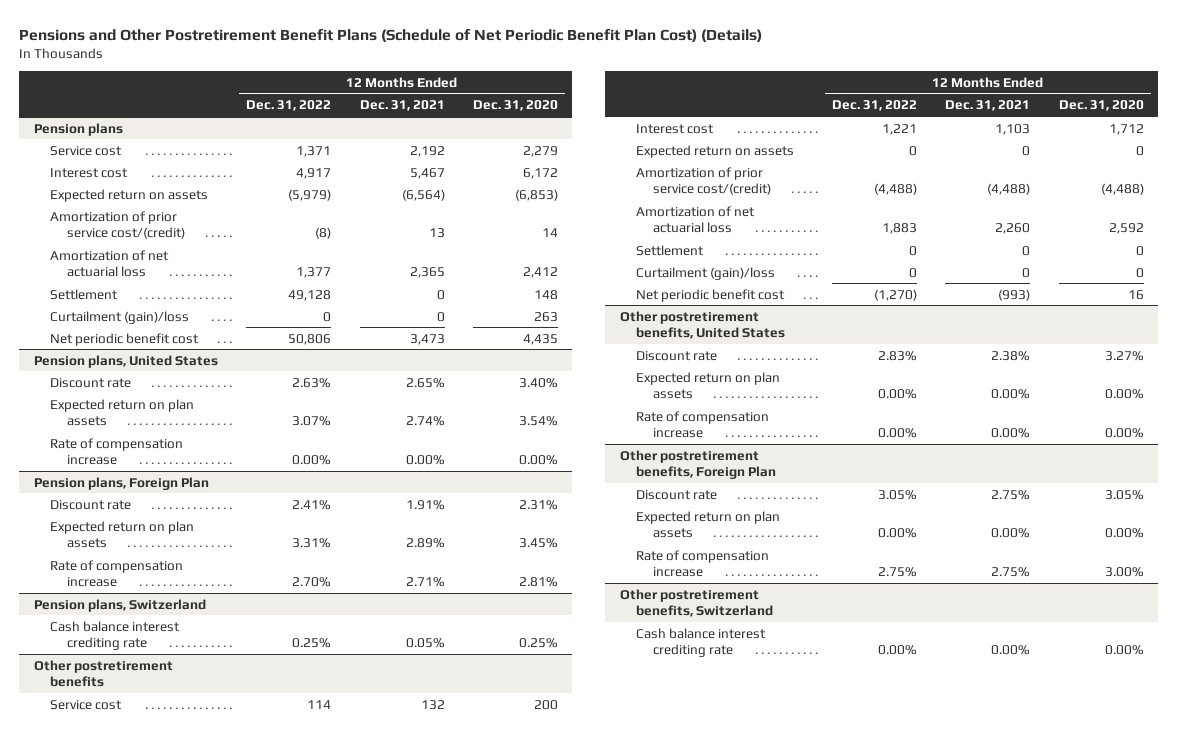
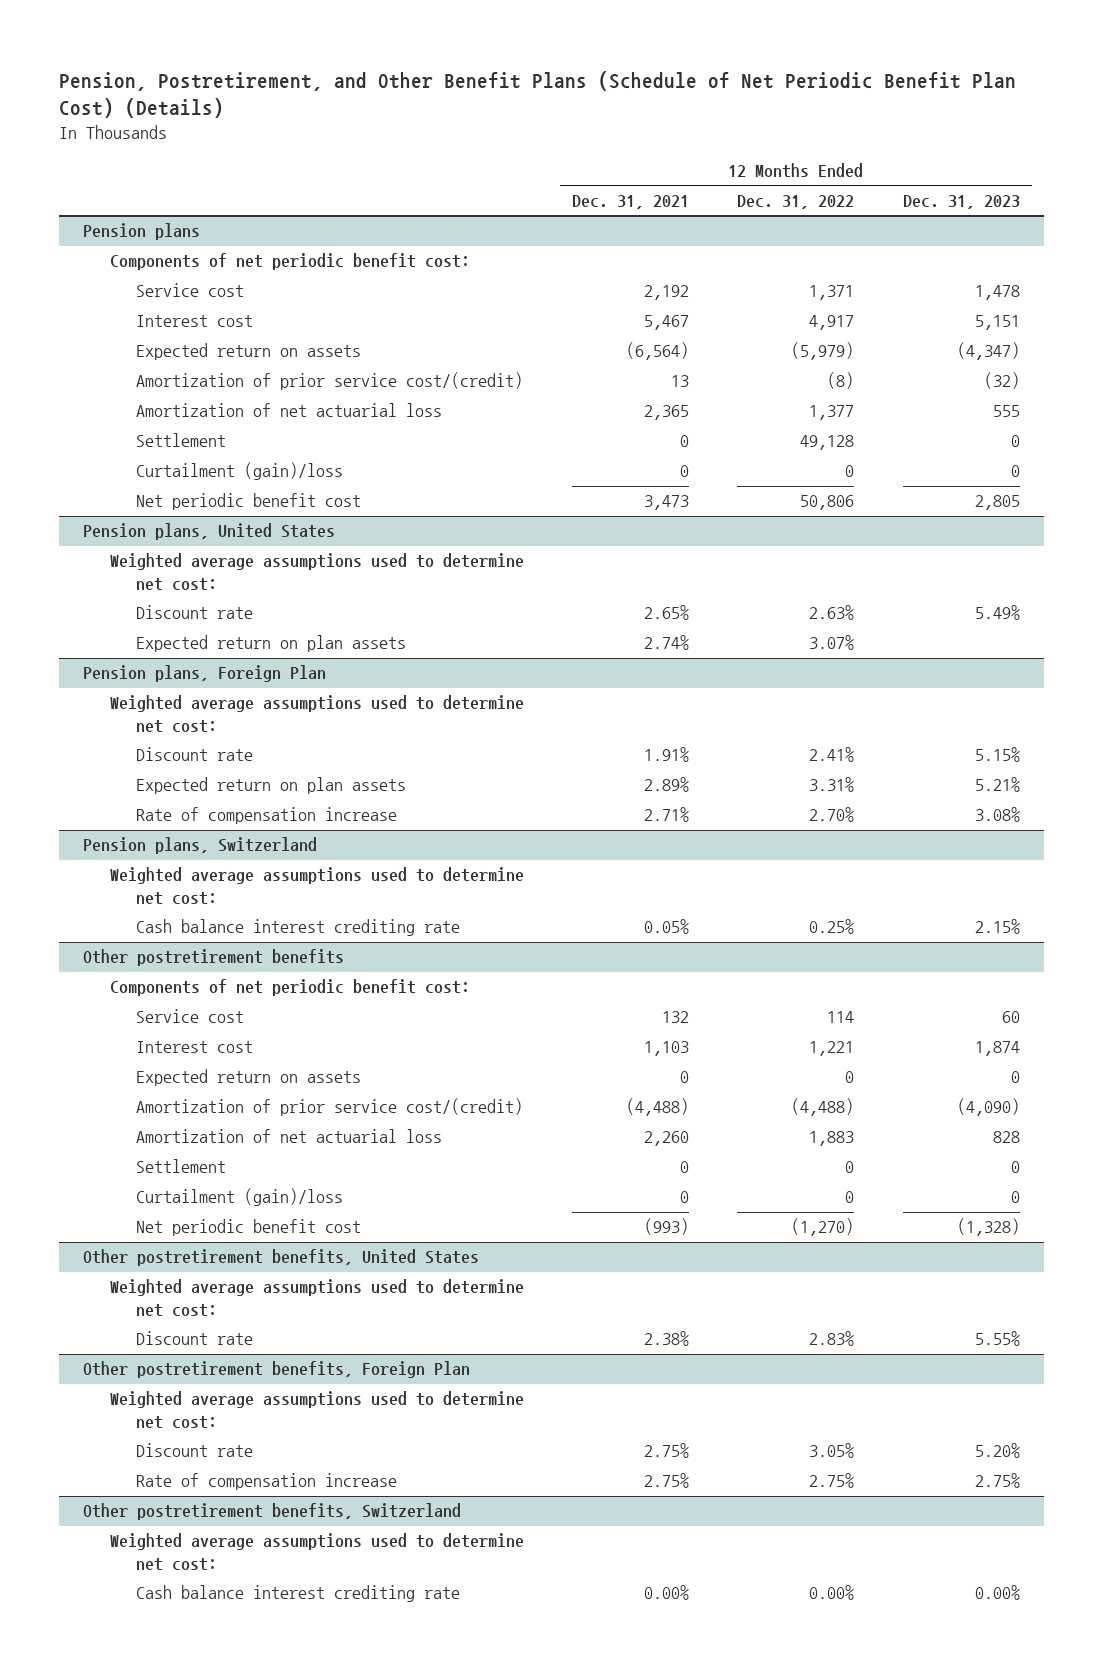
[19,29,763,43] Pensions and Other Postretirement Benefit Plans (Schedule of Net Periodic Benefit Plan Cost) (Details) -> [59,70,1017,119] Pension, Postretirement, and Other Benefit Plans (Schedule of Net Periodic Benefit Plan Cost) (Details)
[472,100,558,112] Dec. 31, 2020 -> none
none -> [902,194,1020,209] Dec. 31, 2023
none -> [109,253,470,271] Components of net periodic benefit cost:
none -> [109,553,524,592] Weighted average assumptions used to determine net cost:
[50,437,184,466] Rate of compensation increase -> none
none -> [109,695,524,734] Weighted average assumptions used to determine net cost:
none -> [109,867,524,906] Weighted average assumptions used to determine net cost:
none -> [109,979,470,997] Components of net periodic benefit cost:
none -> [109,1279,524,1318] Weighted average assumptions used to determine net cost:
[636,371,781,400] Expected return on plan assets -> none
[636,410,770,439] Rate of compensation increase -> none
none -> [109,1391,524,1430] Weighted average assumptions used to determine net cost:
[636,510,781,539] Expected return on plan assets -> none
none -> [109,1533,524,1572] Weighted average assumptions used to determine net cost:

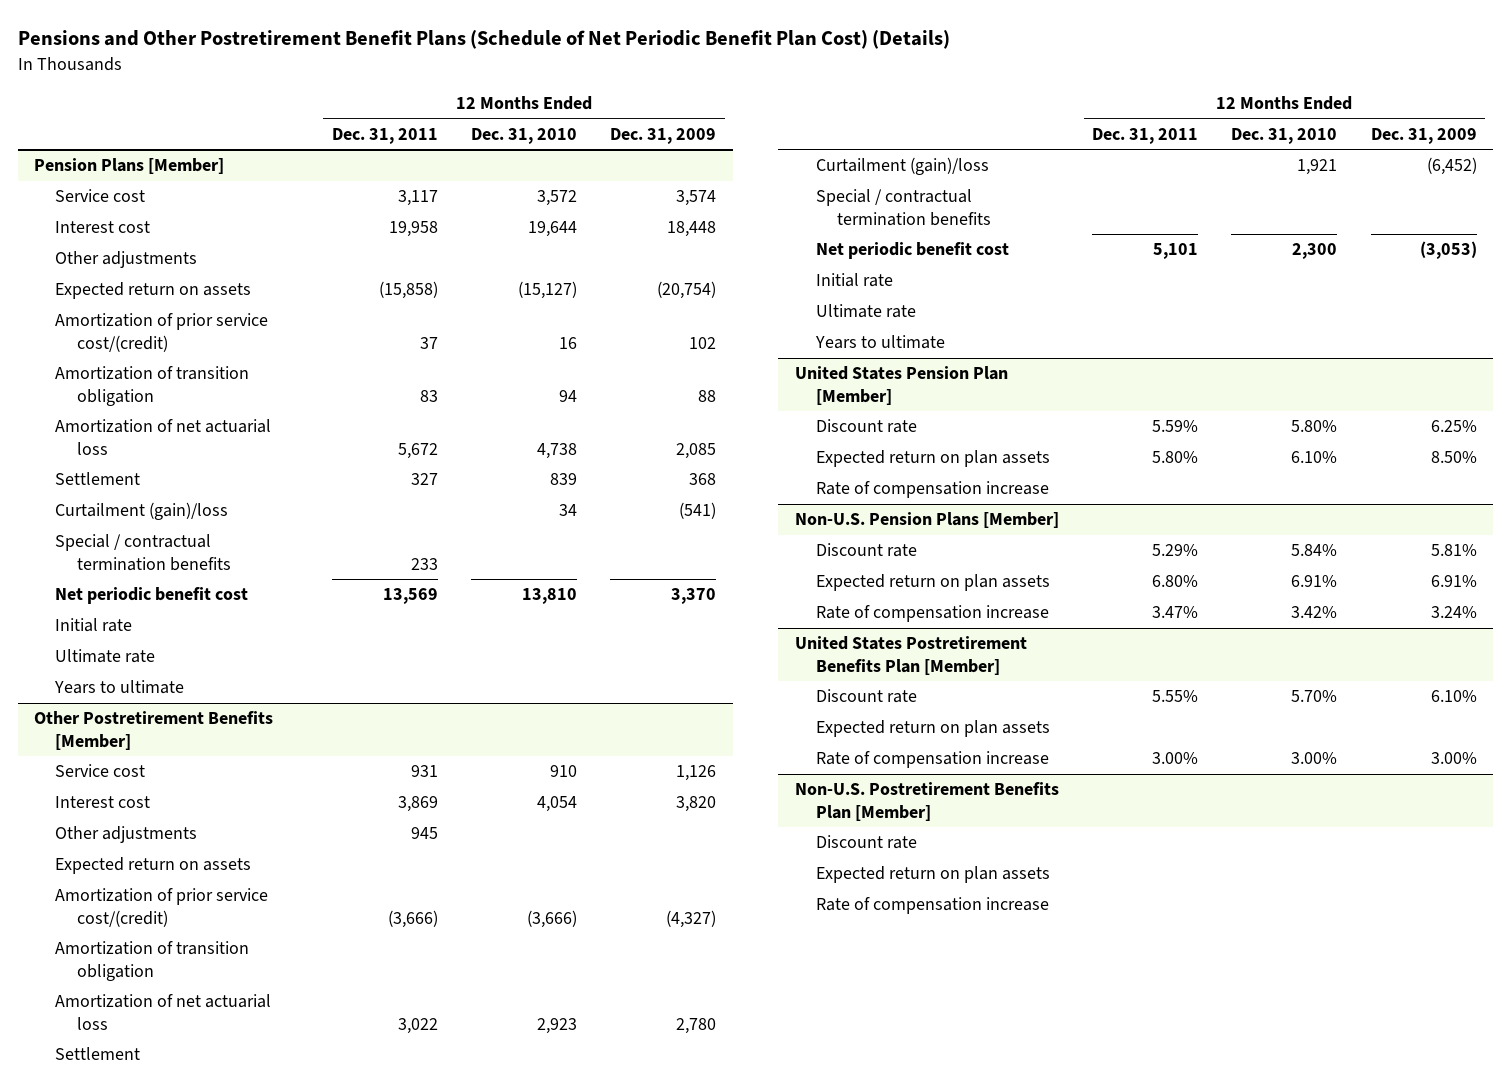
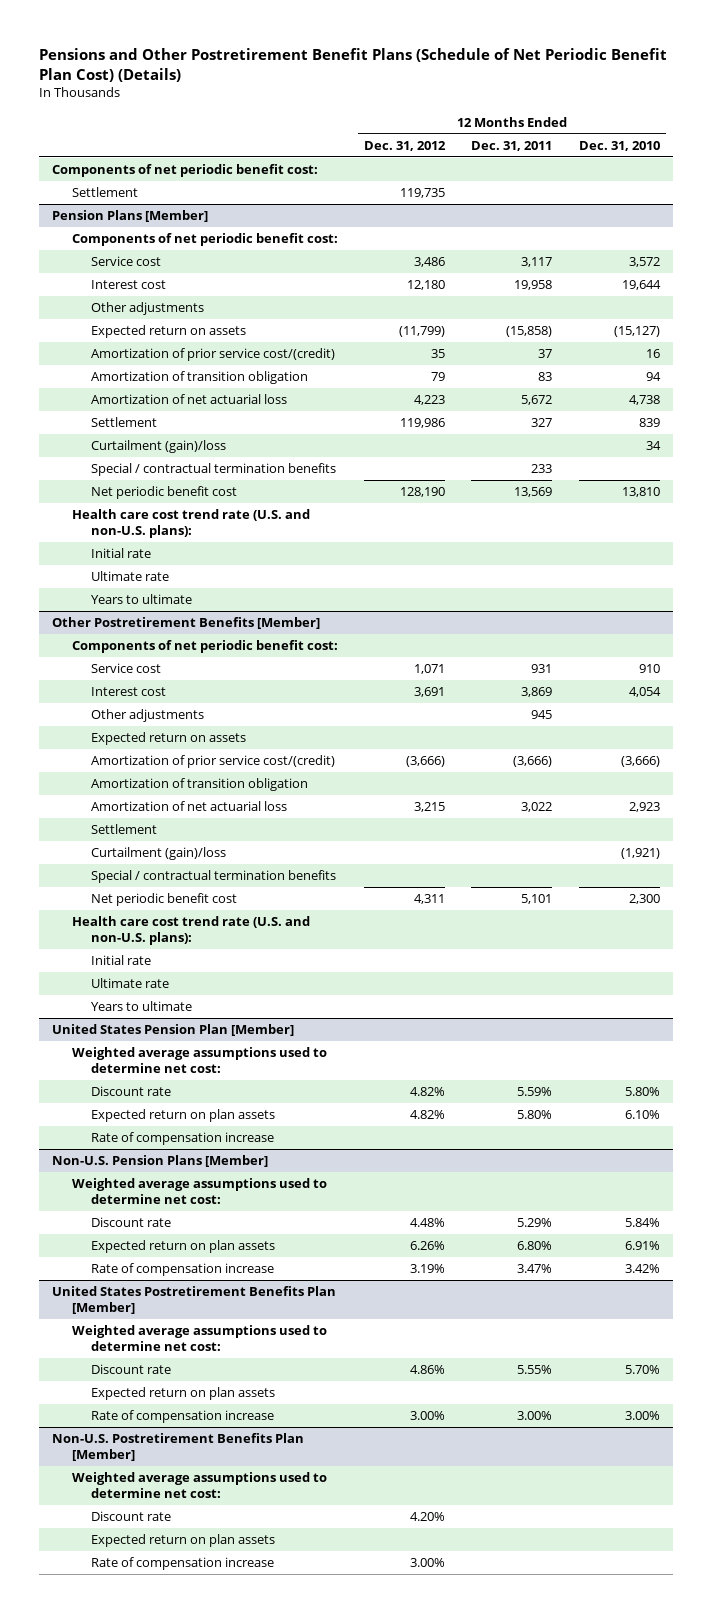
[610,127,717,144] Dec. 31, 2009 -> none
none -> [364,140,447,151] Dec. 31, 2012
none -> [52,164,319,178] Components of net periodic benefit cost:
none -> [71,187,138,198] Settlement
none -> [71,233,338,247] Components of net periodic benefit cost:
none -> [71,509,310,539] Health care cost trend rate (U.S. and non-U.S. plans):
none -> [71,640,338,654] Components of net periodic benefit cost:
[1297,159,1338,176] 1,921 -> [620,848,660,860] (1,921)
none -> [71,916,310,946] Health care cost trend rate (U.S. and non-U.S. plans):
none -> [71,1047,327,1074] Weighted average assumptions used to determine net cost:
none -> [71,1178,327,1205] Weighted average assumptions used to determine net cost:
none -> [71,1325,327,1352] Weighted average assumptions used to determine net cost:
none -> [71,1472,327,1499] Weighted average assumptions used to determine net cost:

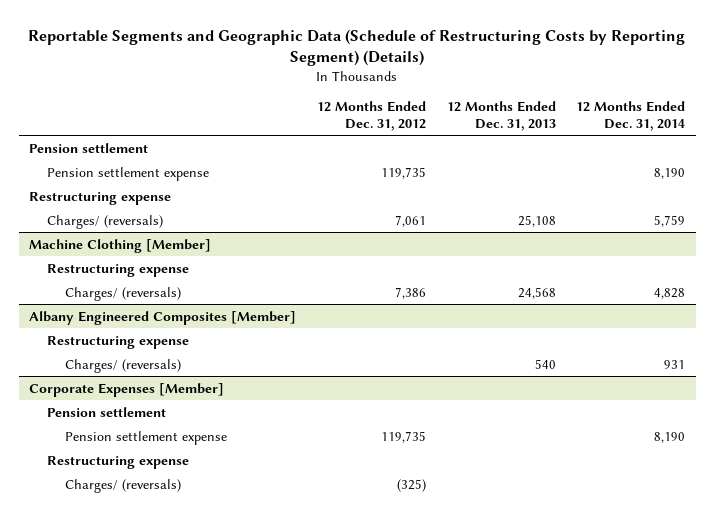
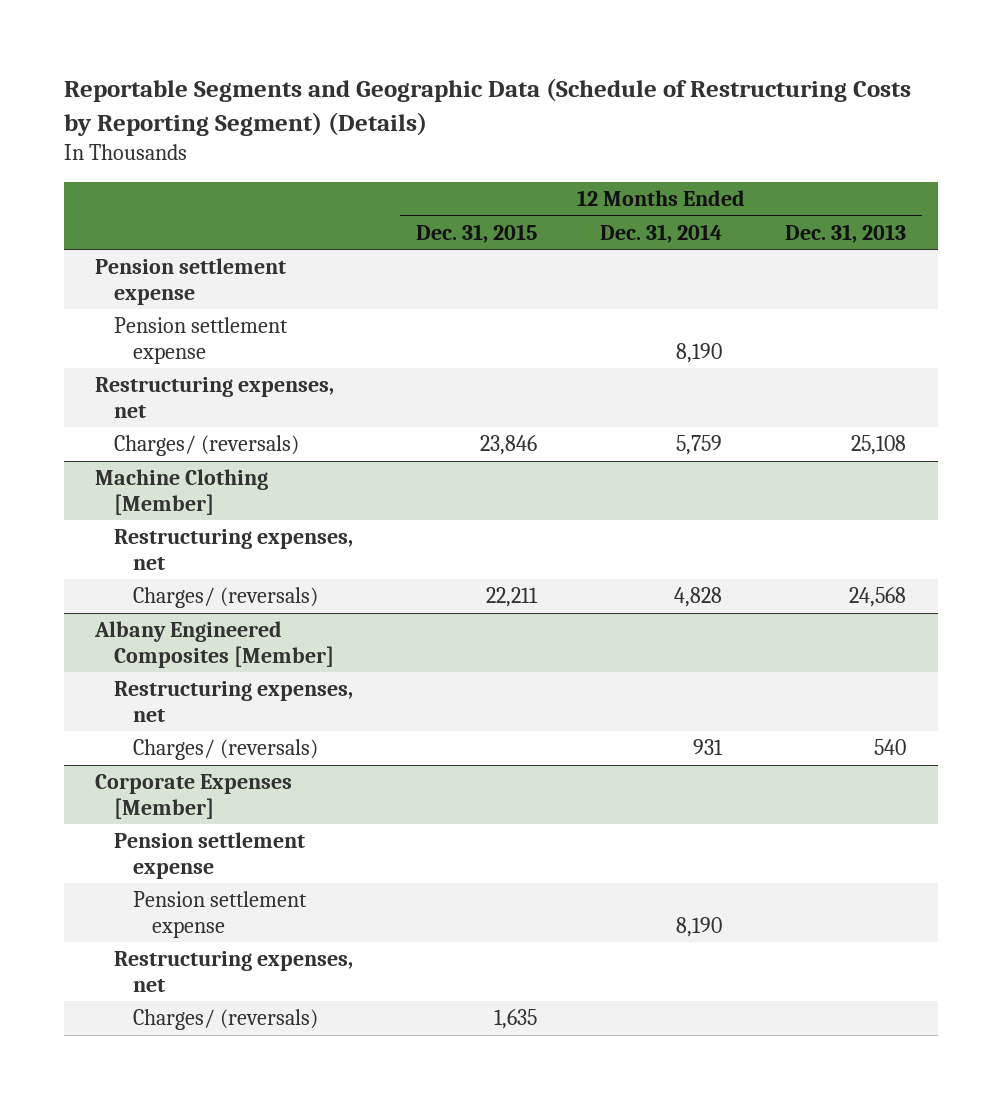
[317,101,427,131] 12 Months Ended Dec. 31, 2012 -> none
none -> [416,224,538,244] Dec. 31, 2015
[29,142,149,153] Pension settlement -> [95,258,287,305] Pension settlement expense
[29,191,172,205] Restructuring expense -> [95,377,335,418] Restructuring expenses, net
[47,263,190,277] Restructuring expense -> [114,529,354,570] Restructuring expenses, net
[47,335,190,349] Restructuring expense -> [114,681,354,722] Restructuring expenses, net
[47,406,167,417] Pension settlement -> [114,832,306,879] Pension settlement expense
[47,455,190,469] Restructuring expense -> [114,951,354,992] Restructuring expenses, net

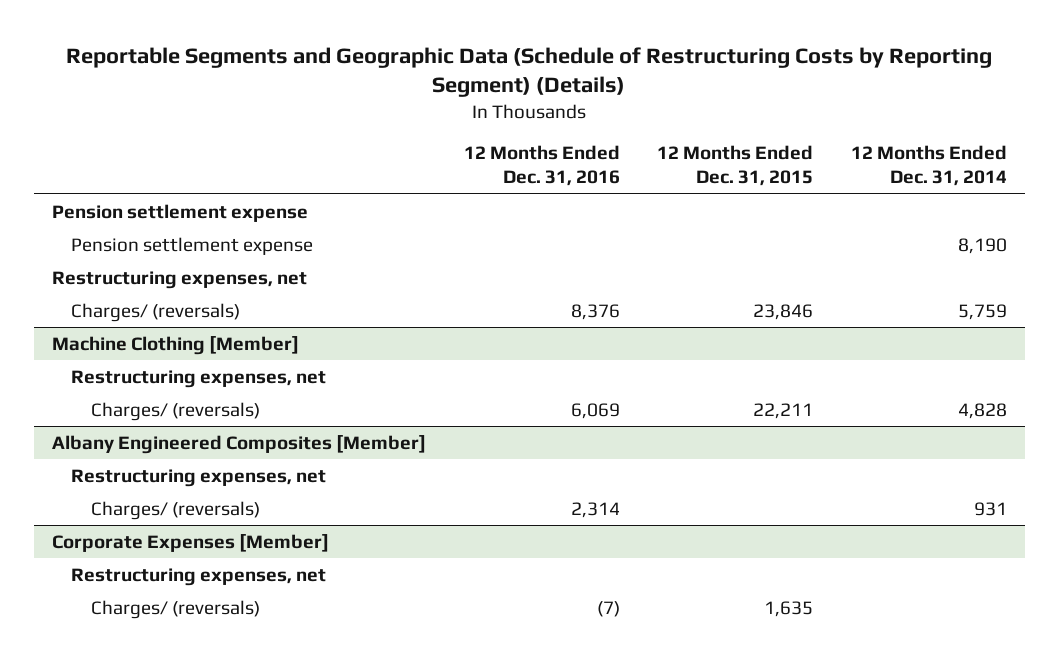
[785,224,907,244] Dec. 31, 2013 -> none
none -> [463,145,620,187] 12 Months Ended Dec. 31, 2016
[114,832,306,879] Pension settlement expense -> none
[132,891,307,938] Pension settlement expense -> none

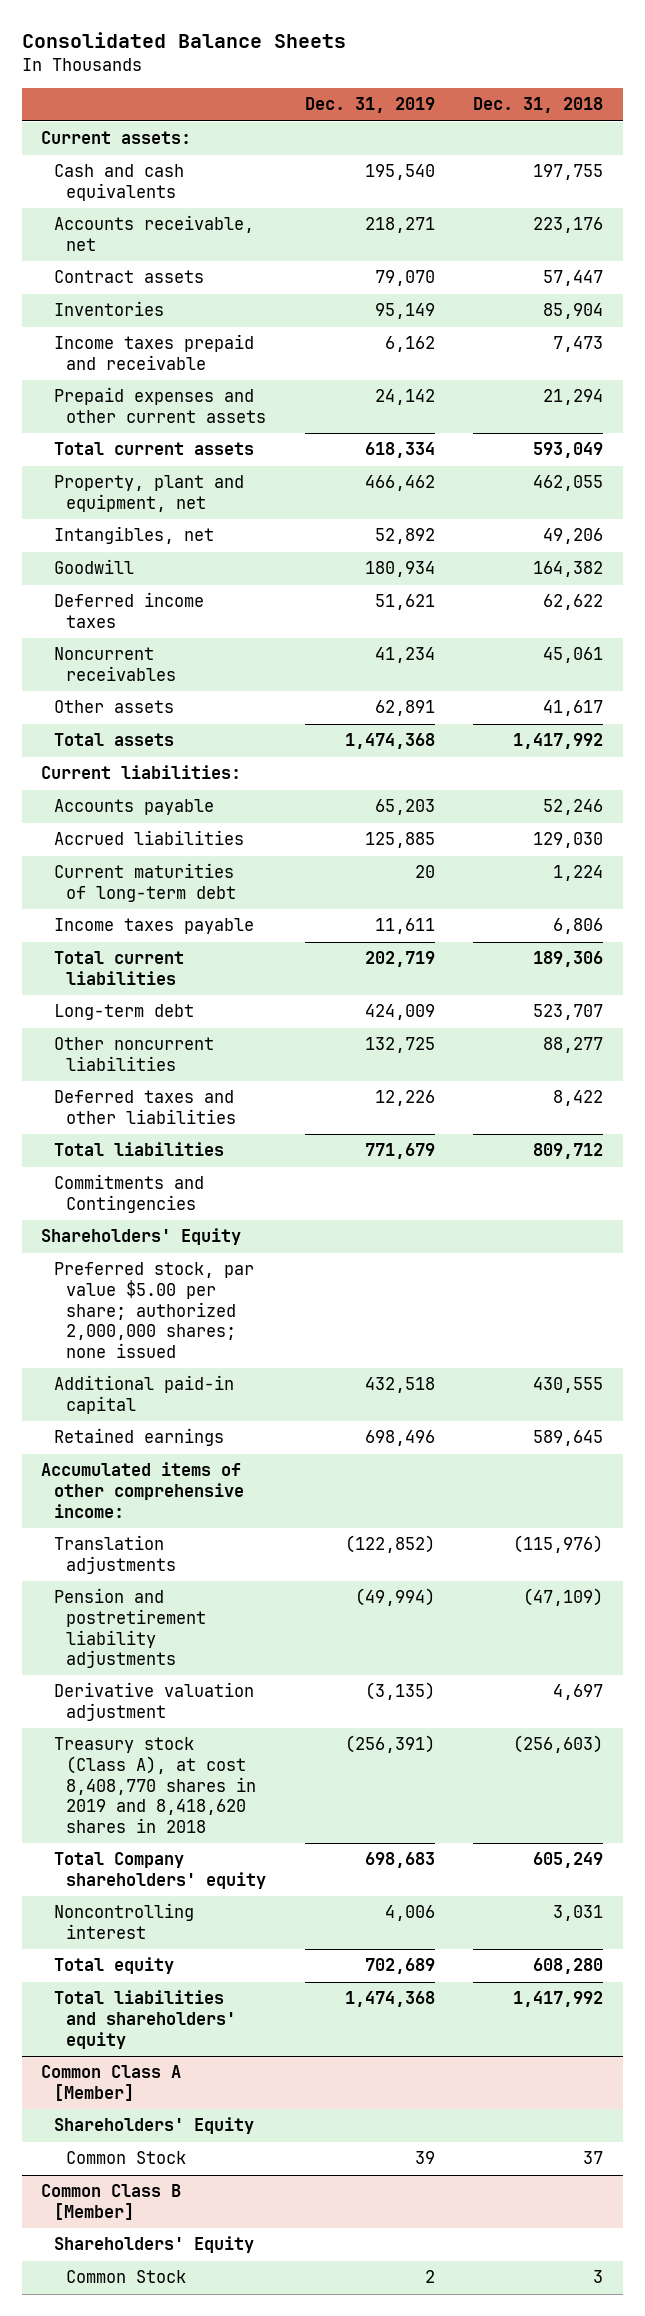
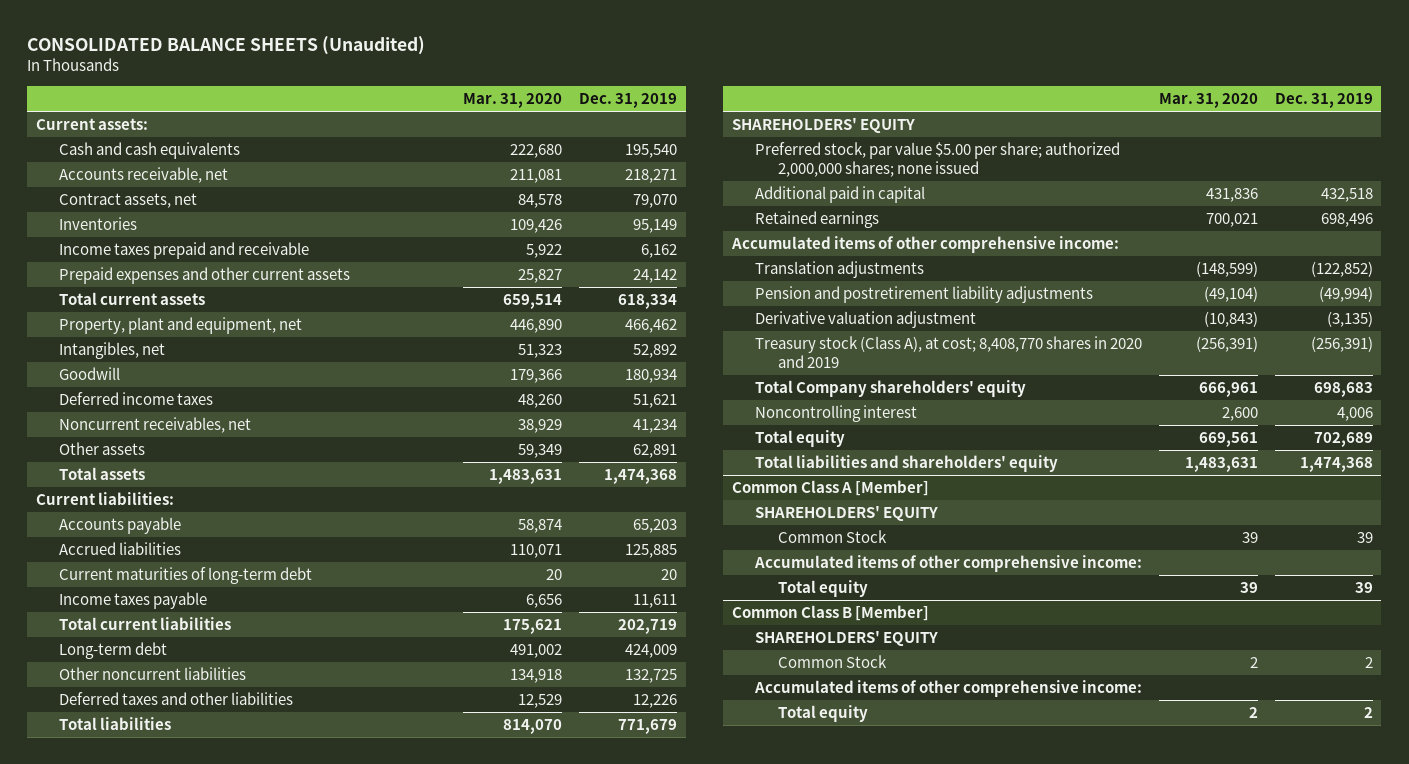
[22,32,347,49] Consolidated Balance Sheets -> [27,35,426,55] CONSOLIDATED BALANCE SHEETS (Unaudited)
[473,97,604,114] Dec. 31, 2018 -> none
none -> [463,93,563,109] Mar. 31, 2020
[53,270,204,284] Contract assets -> [59,193,198,209] Contract assets, net
[53,647,177,681] Noncurrent receivables -> [59,417,252,434] Noncurrent receivables, net
[53,1174,204,1213] Commitments and Contingencies -> none
[41,1228,242,1246] Shareholders' Equity -> [731,118,915,134] SHAREHOLDERS' EQUITY
[53,1375,234,1414] Additional paid-in capital -> [754,186,925,204] Additional paid in capital
[53,1737,257,1833] Treasury stock (Class A), at cost 8,408,770 shares in 2019 and 8,418,620 shares in 2018 -> [754,336,1142,369] Treasury stock (Class A), at cost; 8,408,770 shares in 2020 and 2019
[53,2117,254,2135] Shareholders' Equity -> [754,506,938,522] SHAREHOLDERS' EQUITY
none -> [753,555,1142,573] Accumulated items of other comprehensive income:
none -> [778,580,869,598] Total equity
[53,2236,254,2254] Shareholders' Equity -> [754,631,938,647] SHAREHOLDERS' EQUITY
none -> [753,680,1142,698] Accumulated items of other comprehensive income:
none -> [778,705,869,723] Total equity

